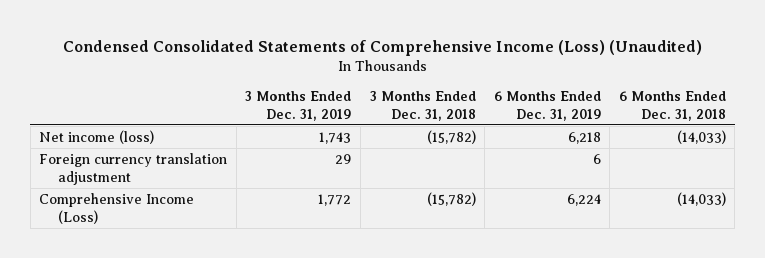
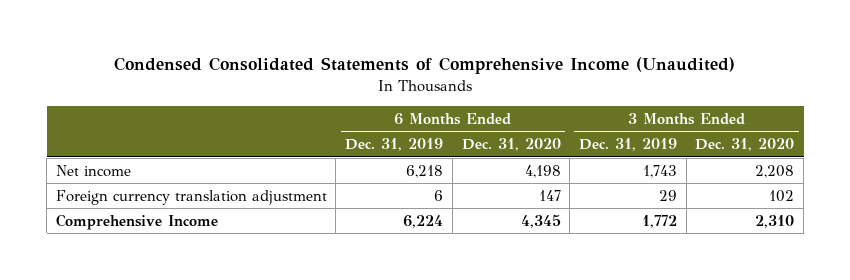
[62,40,702,57] Condensed Consolidated Statements of Comprehensive Income (Loss) (Unaudited) -> [114,57,736,75] Condensed Consolidated Statements of Comprehensive Income (Unaudited)
[369,91,476,121] 3 Months Ended Dec. 31, 2018 -> none
[618,91,726,121] 6 Months Ended Dec. 31, 2018 -> none
none -> [461,138,561,152] Dec. 31, 2020
none -> [695,138,795,152] Dec. 31, 2020
[39,129,155,144] Net income (loss) -> [55,164,131,177] Net income
[39,192,195,224] Comprehensive Income (Loss) -> [55,213,218,230] Comprehensive Income

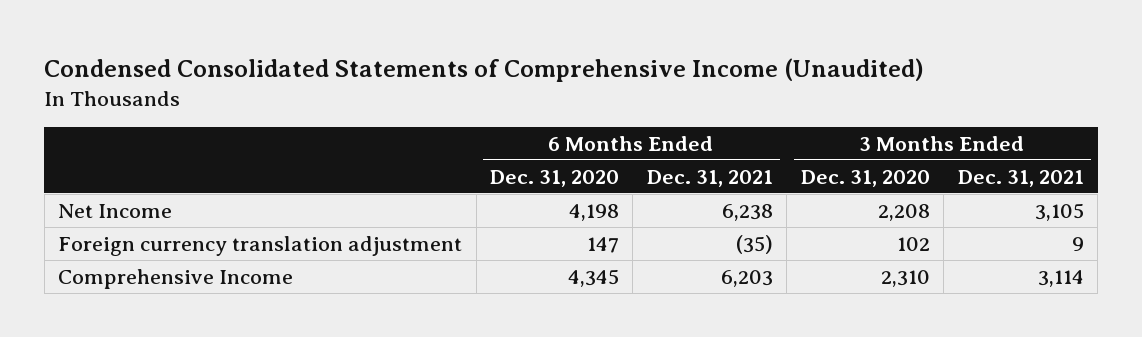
[345,138,444,152] Dec. 31, 2019 -> none
[579,138,678,152] Dec. 31, 2019 -> none
none -> [646,169,773,187] Dec. 31, 2021
none -> [957,169,1084,187] Dec. 31, 2021
[55,164,131,177] Net income -> [58,203,173,218] Net Income

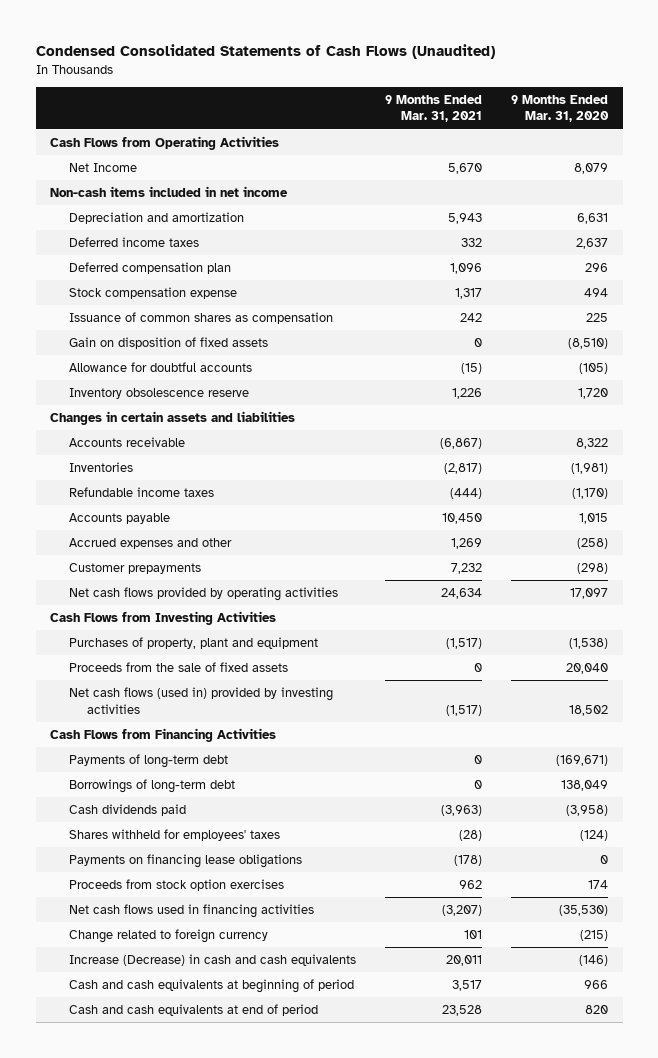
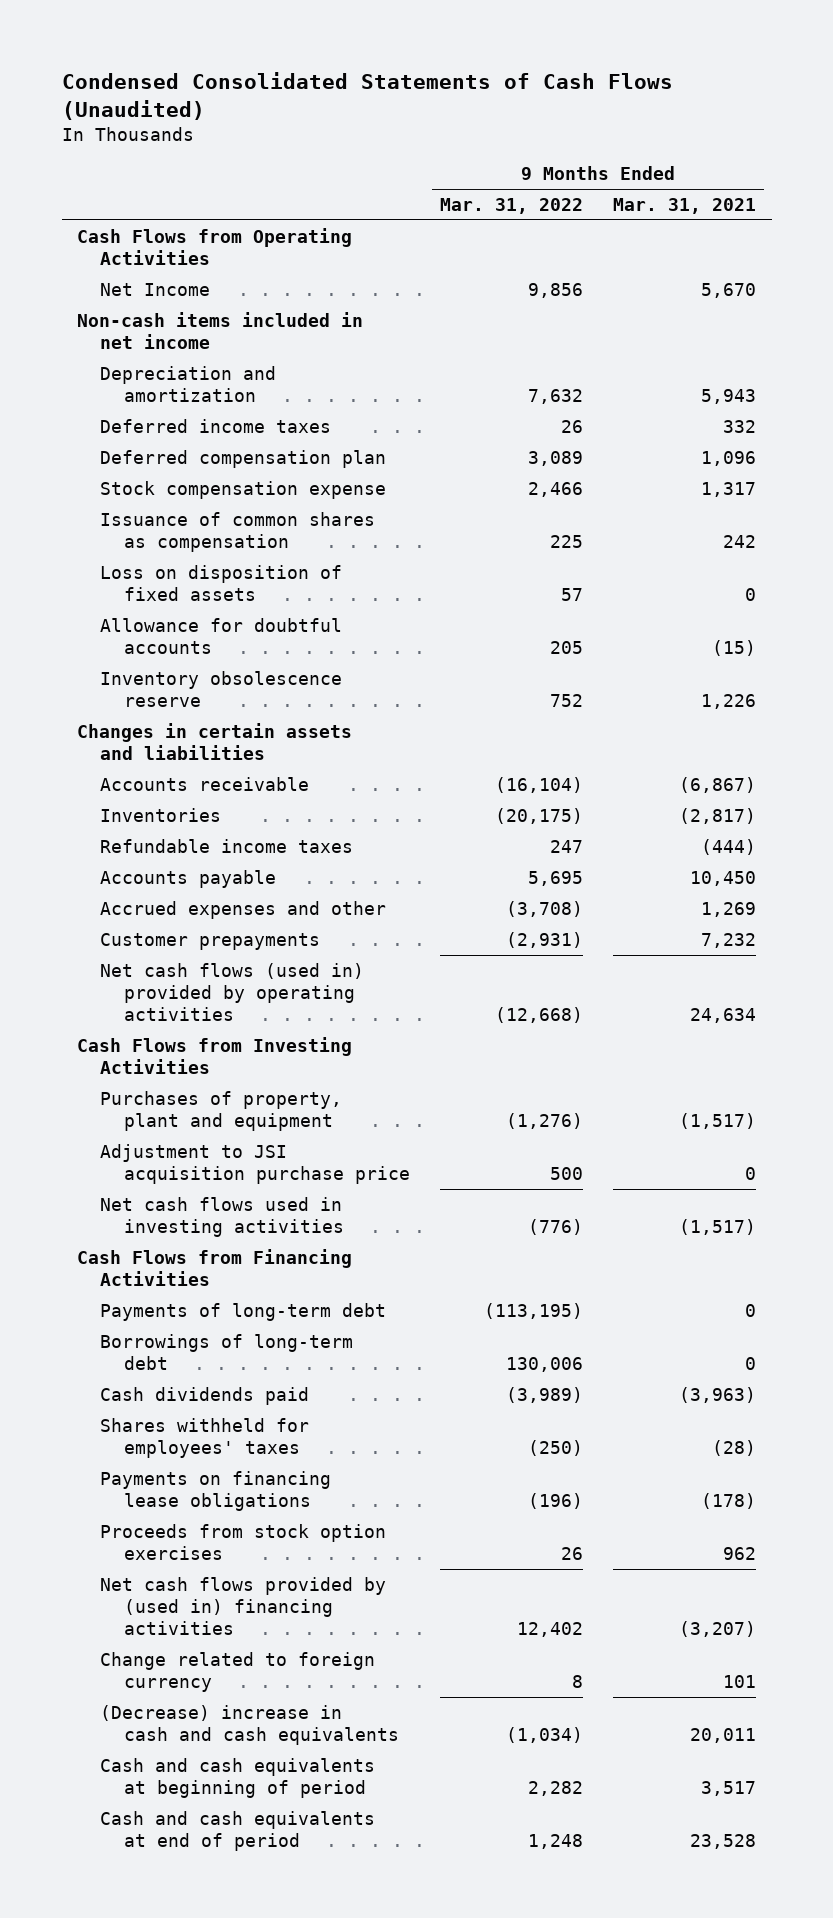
[511,94,610,123] 9 Months Ended Mar. 31, 2020 -> none
none -> [440,198,584,215] Mar. 31, 2022
[68,337,268,350] Gain on disposition of fixed assets -> [100,564,343,602] Loss on disposition of fixed assets
[68,587,338,602] Net cash flows provided by operating activities -> [100,962,365,1022] Net cash flows (used in) provided by operating activities
[68,662,288,673] Proceeds from the sale of fixed assets -> none
none -> [100,1143,410,1185] Adjustment to JSI acquisition purchase price
[68,687,333,714] Net cash flows (used in) provided by investing activities -> [100,1196,344,1238] Net cash flows used in investing activities
[68,904,314,919] Net cash flows used in financing activities -> [100,1576,387,1636] Net cash flows provided by (used in) financing activities
[68,954,356,967] Increase (Decrease) in cash and cash equivalents -> [100,1704,399,1746] (Decrease) increase in cash and cash equivalents

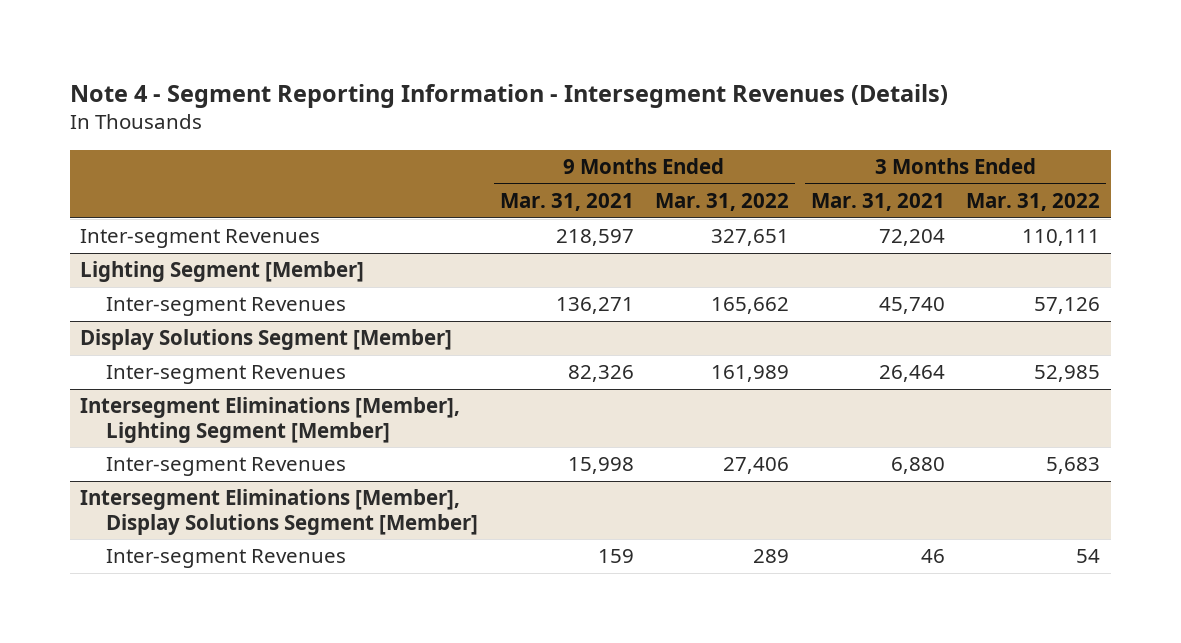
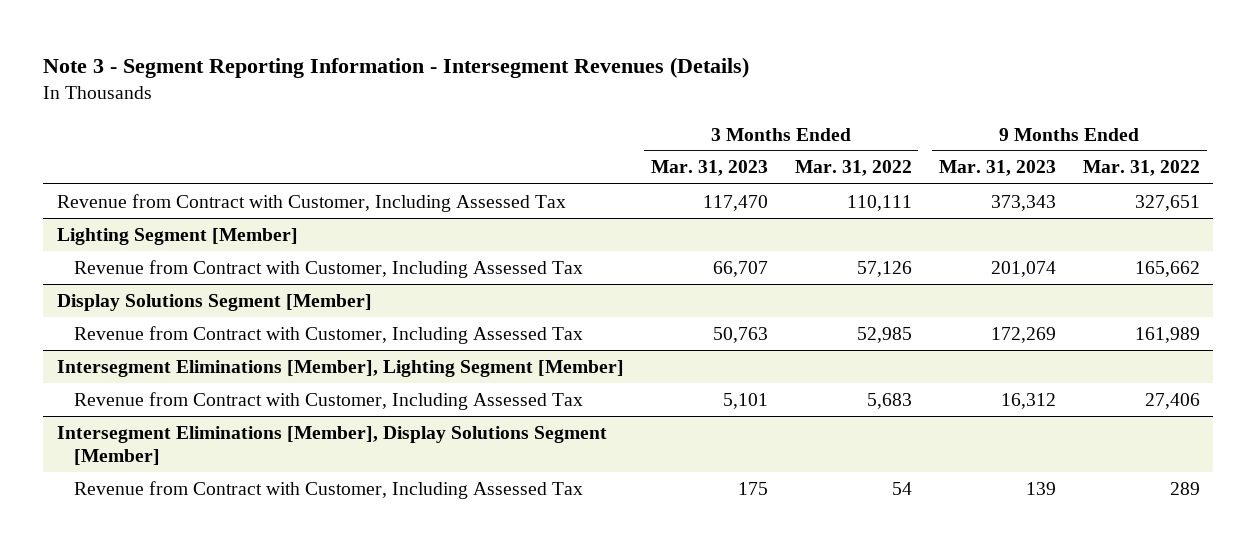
[69,83,948,108] Note 4 - Segment Reporting Information - Intersegment Revenues (Details) -> [43,57,750,79] Note 3 - Segment Reporting Information - Intersegment Revenues (Details)
[499,193,634,212] Mar. 31, 2021 -> none
[810,193,945,212] Mar. 31, 2021 -> none
none -> [650,160,768,177] Mar. 31, 2023
none -> [938,160,1056,177] Mar. 31, 2023
[80,229,321,249] Inter-segment Revenues -> [56,193,566,212] Revenue from Contract with Customer, Including Assessed Tax
[106,297,347,317] Inter-segment Revenues -> [74,259,584,278] Revenue from Contract with Customer, Including Assessed Tax
[106,365,347,385] Inter-segment Revenues -> [74,325,584,344] Revenue from Contract with Customer, Including Assessed Tax
[106,457,347,477] Inter-segment Revenues -> [74,391,584,410] Revenue from Contract with Customer, Including Assessed Tax
[106,549,347,569] Inter-segment Revenues -> [74,480,584,499] Revenue from Contract with Customer, Including Assessed Tax

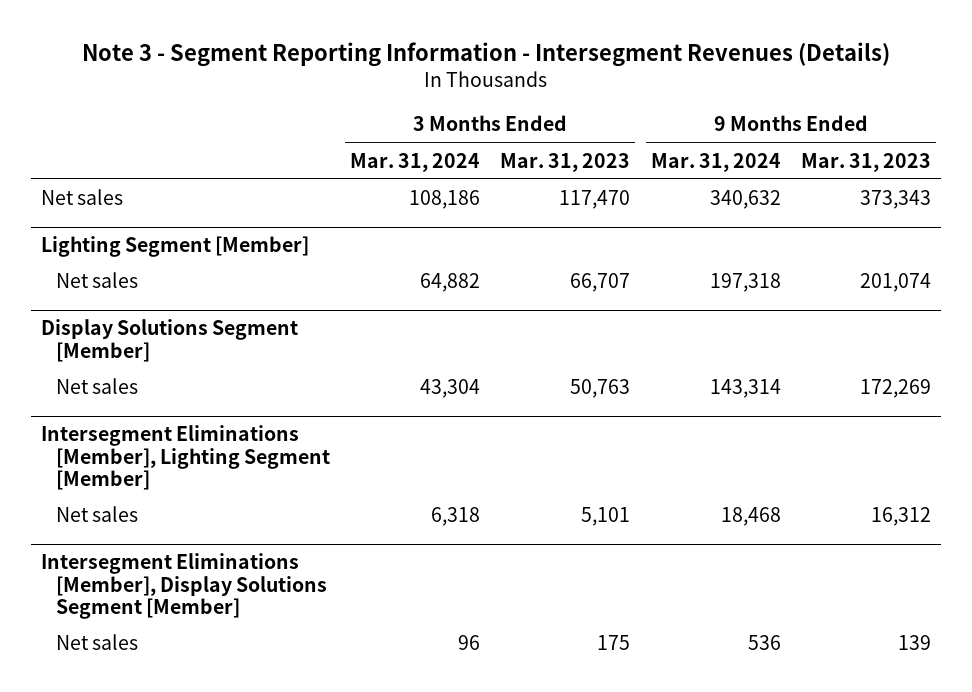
[794,160,912,177] Mar. 31, 2022 -> none
[1082,160,1200,177] Mar. 31, 2022 -> none
none -> [350,152,481,172] Mar. 31, 2024
none -> [650,152,781,172] Mar. 31, 2024
[56,193,566,212] Revenue from Contract with Customer, Including Assessed Tax -> [40,189,123,206] Net sales
[74,259,584,278] Revenue from Contract with Customer, Including Assessed Tax -> [55,272,138,289] Net sales
[74,325,584,344] Revenue from Contract with Customer, Including Assessed Tax -> [55,378,138,395] Net sales
[74,391,584,410] Revenue from Contract with Customer, Including Assessed Tax -> [55,506,138,523] Net sales
[74,480,584,499] Revenue from Contract with Customer, Including Assessed Tax -> [55,634,138,651] Net sales

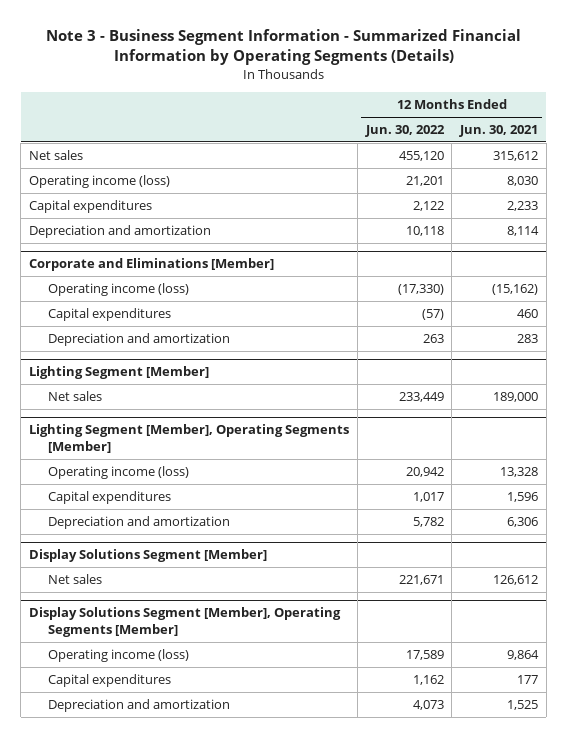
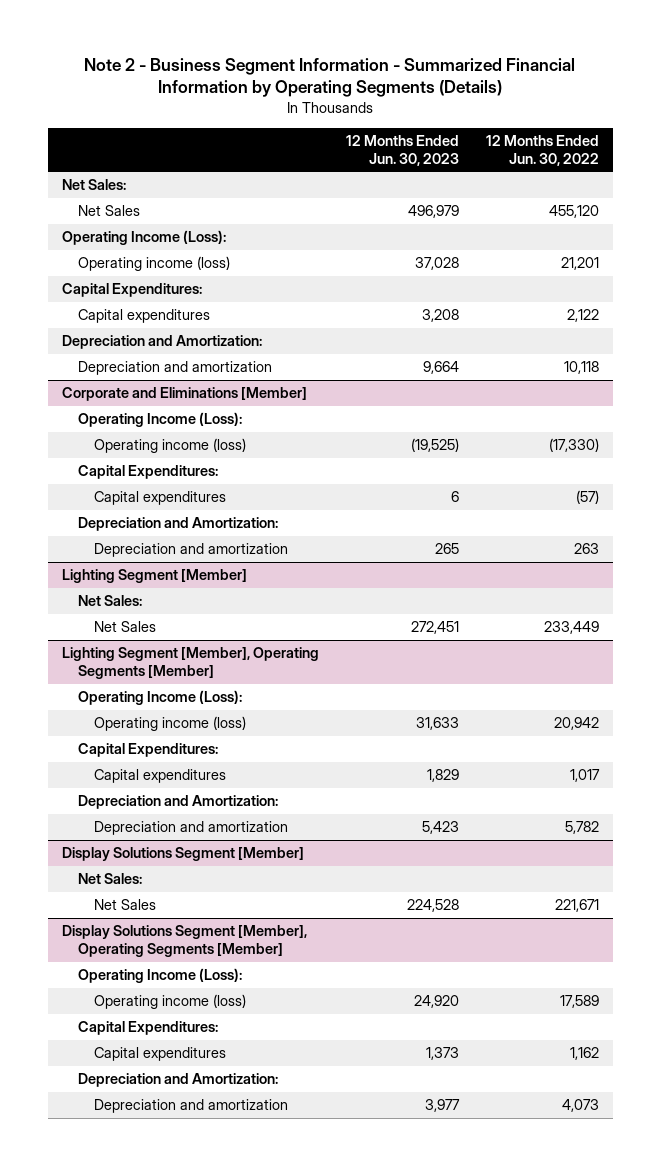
[45,29,521,66] Note 3 - Business Segment Information - Summarized Financial Information by Operating Segments (Details) -> [84,57,576,98] Note 2 - Business Segment Information - Summarized Financial Information by Operating Segments (Details)
[459,125,539,138] Jun. 30, 2021 -> none
none -> [345,135,459,166] 12 Months Ended Jun. 30, 2023
none -> [61,179,126,191] Net Sales:
[29,150,84,161] Net sales -> [77,205,140,217] Net Sales
none -> [61,230,226,246] Operating Income (Loss):
none -> [61,283,202,298] Capital Expenditures:
none -> [61,335,262,350] Depreciation and Amortization:
none -> [77,412,242,428] Operating Income (Loss):
none -> [77,465,218,480] Capital Expenditures:
none -> [77,517,278,532] Depreciation and Amortization:
none -> [77,595,142,607] Net Sales:
[47,391,102,402] Net sales -> [94,621,157,633] Net Sales
none -> [77,690,242,706] Operating Income (Loss):
none -> [77,743,218,758] Capital Expenditures:
none -> [77,795,278,810] Depreciation and Amortization:
none -> [77,873,142,885] Net Sales:
[47,574,102,585] Net sales -> [94,899,157,911] Net Sales
none -> [77,968,242,984] Operating Income (Loss):
none -> [77,1021,218,1036] Capital Expenditures:
none -> [77,1073,278,1088] Depreciation and Amortization:

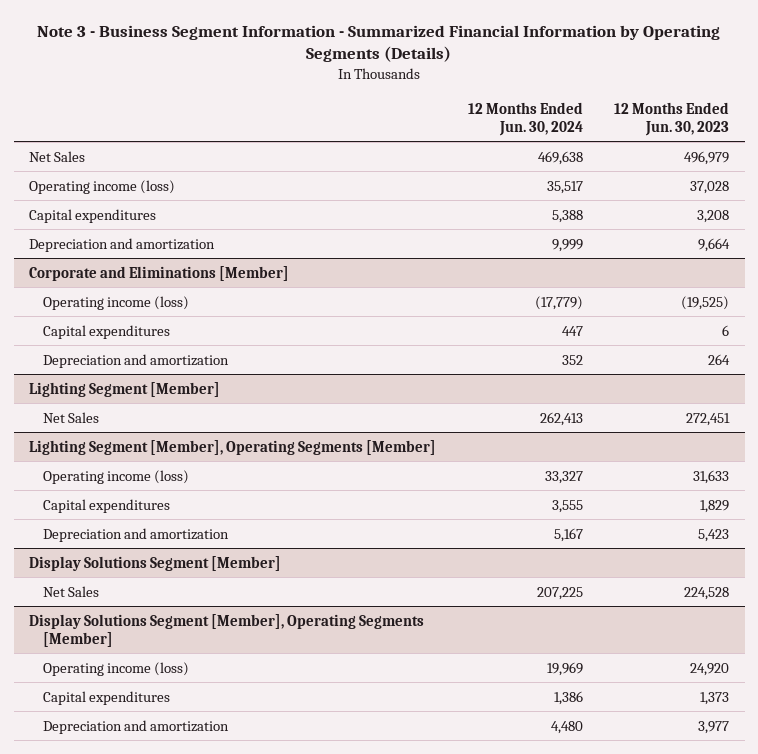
[84,57,576,98] Note 2 - Business Segment Information - Summarized Financial Information by Operating Segments (Details) -> [37,24,721,63] Note 3 - Business Segment Information - Summarized Financial Information by Operating Segments (Details)
[486,135,600,166] 12 Months Ended Jun. 30, 2022 -> none
none -> [467,101,583,136] 12 Months Ended Jun. 30, 2024
[61,179,126,191] Net Sales: -> none
[61,230,226,246] Operating Income (Loss): -> none
[61,283,202,298] Capital Expenditures: -> none
[61,335,262,350] Depreciation and Amortization: -> none
[77,412,242,428] Operating Income (Loss): -> none
[77,465,218,480] Capital Expenditures: -> none
[77,517,278,532] Depreciation and Amortization: -> none
[434,543,459,555] 265 -> [707,353,730,365] 264
[77,595,142,607] Net Sales: -> none
[77,690,242,706] Operating Income (Loss): -> none
[77,743,218,758] Capital Expenditures: -> none
[77,795,278,810] Depreciation and Amortization: -> none
[77,873,142,885] Net Sales: -> none
[77,968,242,984] Operating Income (Loss): -> none
[77,1021,218,1036] Capital Expenditures: -> none
[77,1073,278,1088] Depreciation and Amortization: -> none

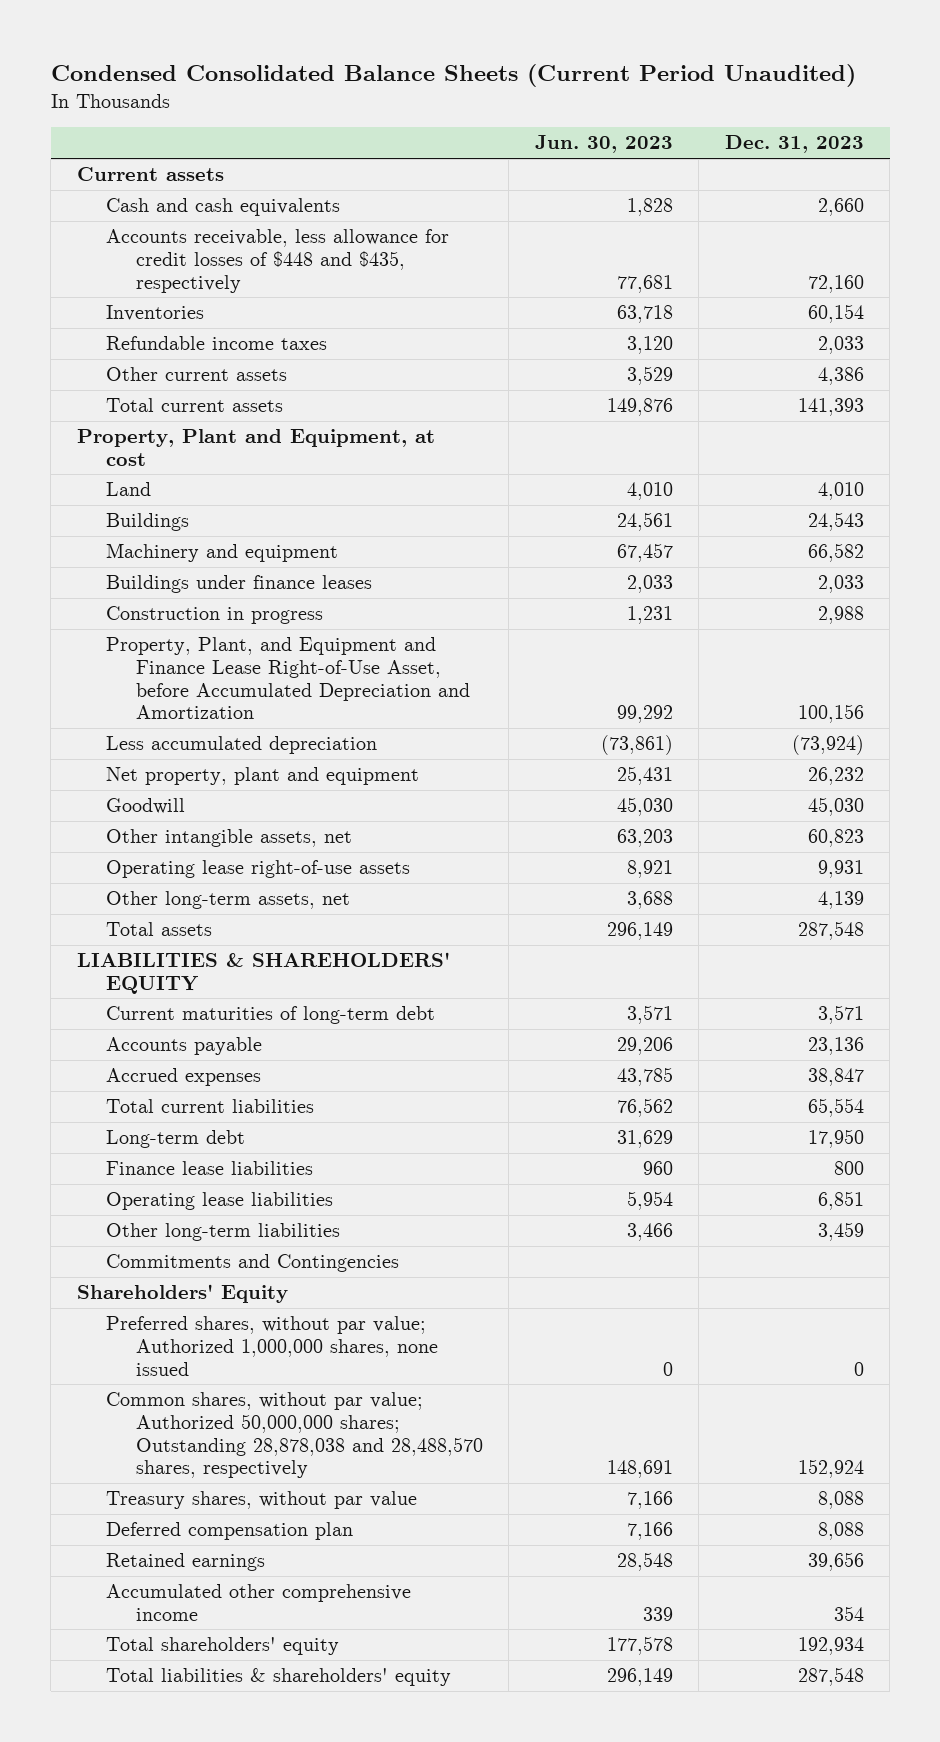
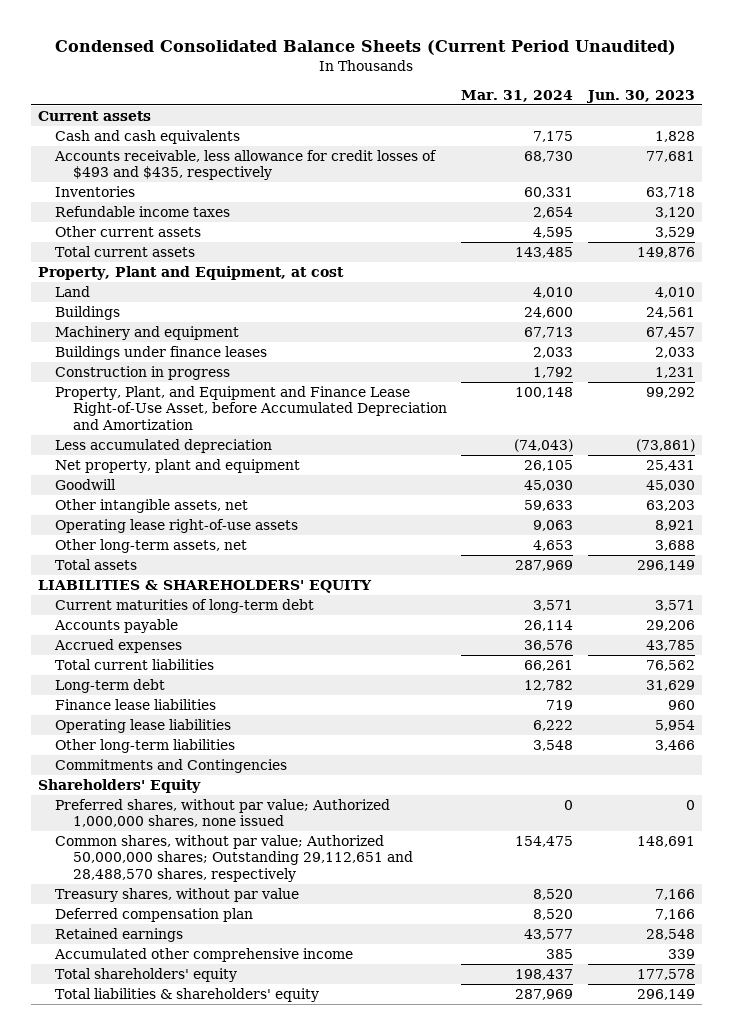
[724,135,864,154] Dec. 31, 2023 -> none
none -> [461,89,574,102] Mar. 31, 2024
[106,229,450,293] Accounts receivable, less allowance for credit losses of $448 and $435, respectively -> [54,150,438,181] Accounts receivable, less allowance for credit losses of $493 and $435, respectively
[106,1392,484,1479] Common shares, without par value; Authorized 50,000,000 shares; Outstanding 28,878,038 and 28,488,570 shares, respectively -> [55,835,413,882] Common shares, without par value; Authorized 50,000,000 shares; Outstanding 29,112,651 and 28,488,570 shares, respectively

